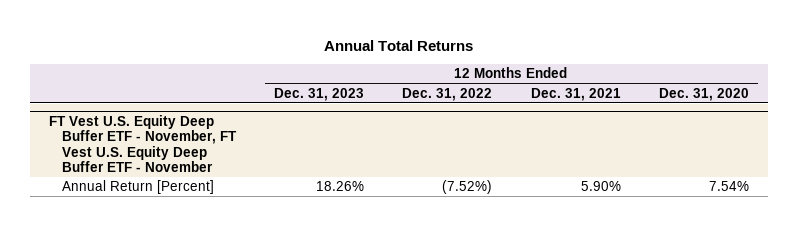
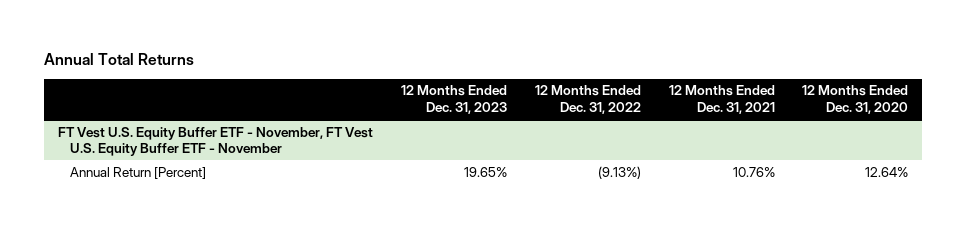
[49,114,238,173] FT Vest U.S. Equity Deep Buffer ETF - November, FT Vest U.S. Equity Deep Buffer ETF - November -> [58,126,374,157] FT Vest U.S. Equity Buffer ETF - November, FT Vest U.S. Equity Buffer ETF - November
[316,181,365,192] 18.26% -> [464,166,508,177] 19.65%
[442,180,493,195] (7.52%) -> [597,165,641,179] (9.13%)
[580,181,621,192] 5.90% -> [732,166,775,177] 10.76%
[708,181,749,192] 7.54% -> [865,166,909,177] 12.64%

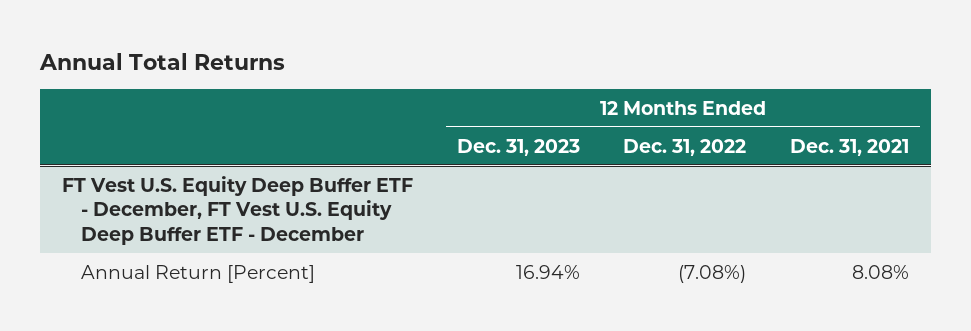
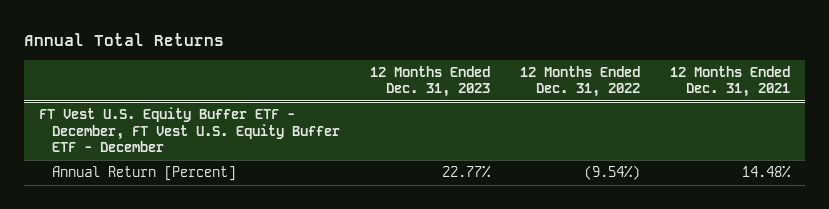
[61,175,413,245] FT Vest U.S. Equity Deep Buffer ETF - December, FT Vest U.S. Equity Deep Buffer ETF - December -> [39,107,340,153] FT Vest U.S. Equity Buffer ETF - December, FT Vest U.S. Equity Buffer ETF - December
[515,264,580,279] 16.94% -> [441,165,491,179] 22.77%
[678,264,747,283] (7.08%) -> [583,165,640,181] (9.54%)
[851,264,909,279] 8.08% -> [741,165,791,179] 14.48%

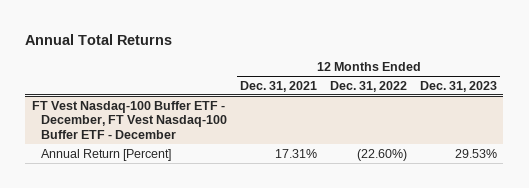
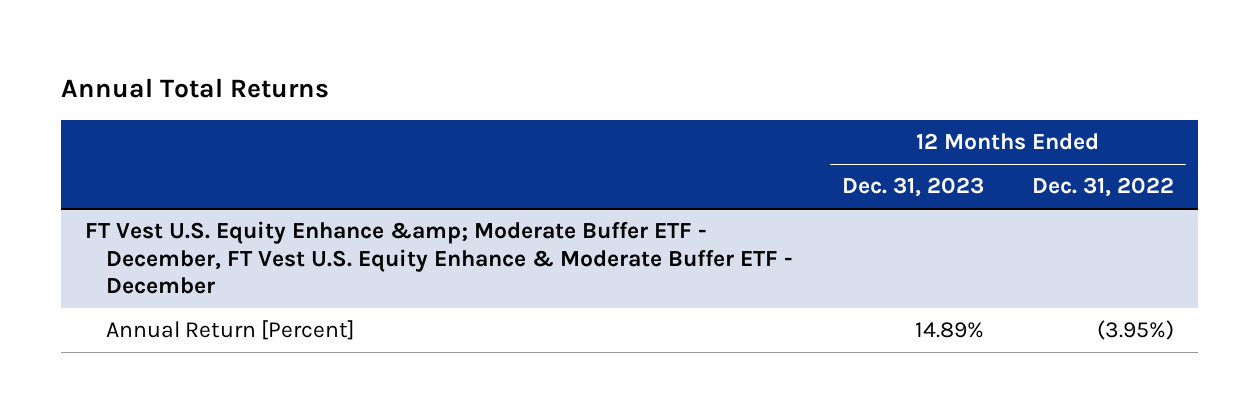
[240,80,318,92] Dec. 31, 2021 -> none
[31,100,228,140] FT Vest Nasdaq-100 Buffer ETF - December, FT Vest Nasdaq-100 Buffer ETF - December -> none
none -> [85,221,794,295] FT Vest U.S. Equity Enhance &amp; Moderate Buffer ETF - December, FT Vest U.S. Equity Enhance & Moderate Buffer ETF - December
[357,148,408,161] (22.60%) -> [1096,320,1174,341] (3.95%)
[454,148,497,158] 29.53% -> [914,322,984,339] 14.89%

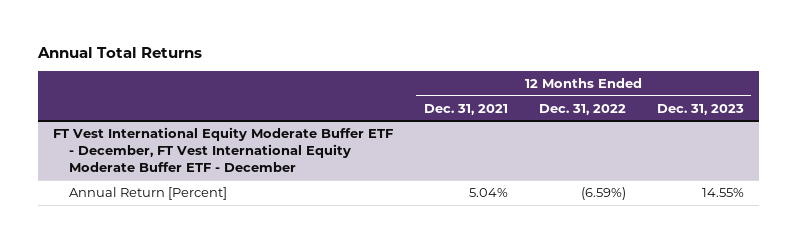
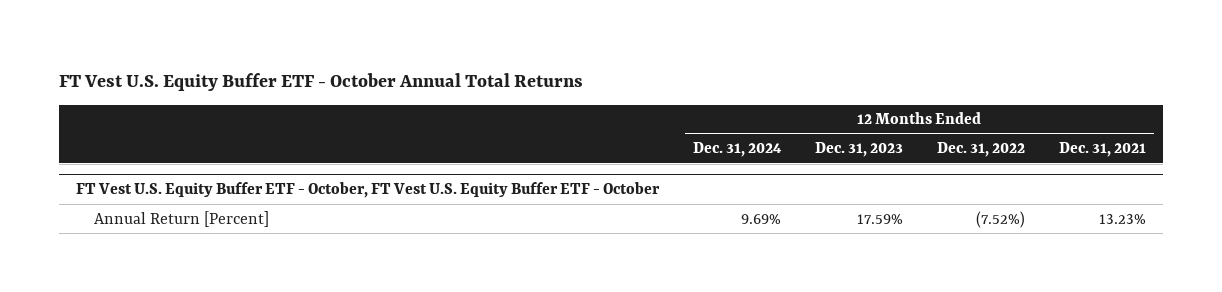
[36,47,202,59] Annual Total Returns -> [59,73,584,92] FT Vest U.S. Equity Buffer ETF - October Annual Total Returns
none -> [693,142,783,158] Dec. 31, 2024
[53,126,394,172] FT Vest International Equity Moderate Buffer ETF - December, FT Vest International Equity Moderate Buffer ETF - December -> none
none -> [76,182,661,199] FT Vest U.S. Equity Buffer ETF - October, FT Vest U.S. Equity Buffer ETF - October
[468,187,508,197] 5.04% -> [1098,213,1146,224] 13.23%
[580,186,626,200] (6.59%) -> [975,210,1025,228] (7.52%)
[701,187,744,197] 14.55% -> [856,213,903,224] 17.59%

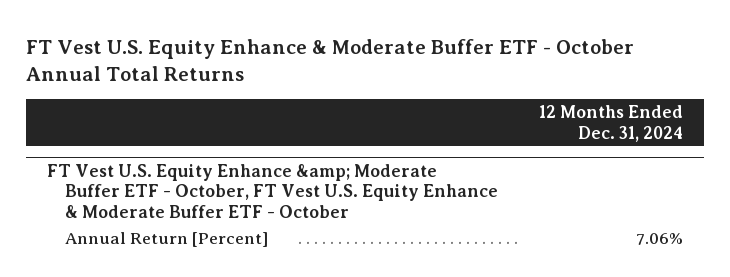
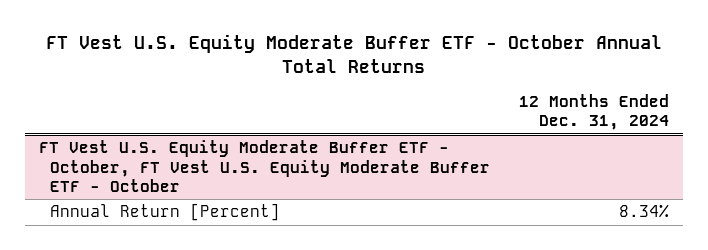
[26,38,635,82] FT Vest U.S. Equity Enhance & Moderate Buffer ETF - October Annual Total Returns -> [45,34,662,74] FT Vest U.S. Equity Moderate Buffer ETF - October Annual Total Returns
[47,163,498,219] FT Vest U.S. Equity Enhance &amp; Moderate Buffer ETF - October, FT Vest U.S. Equity Enhance & Moderate Buffer ETF - October -> [39,140,491,193] FT Vest U.S. Equity Moderate Buffer ETF - October, FT Vest U.S. Equity Moderate Buffer ETF - October
[636,233,684,246] 7.06% -> [618,204,669,219] 8.34%

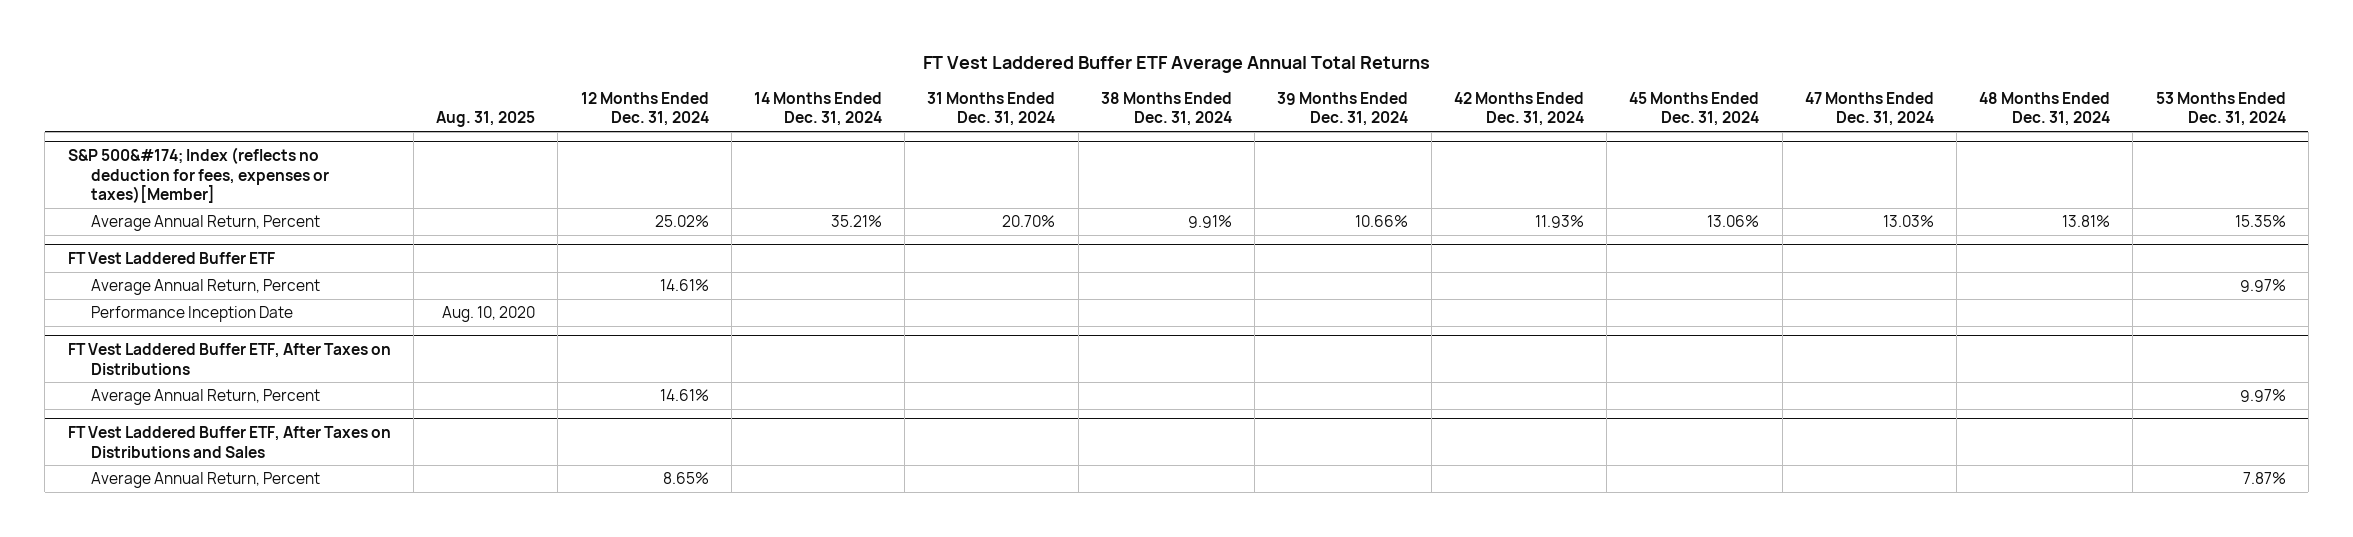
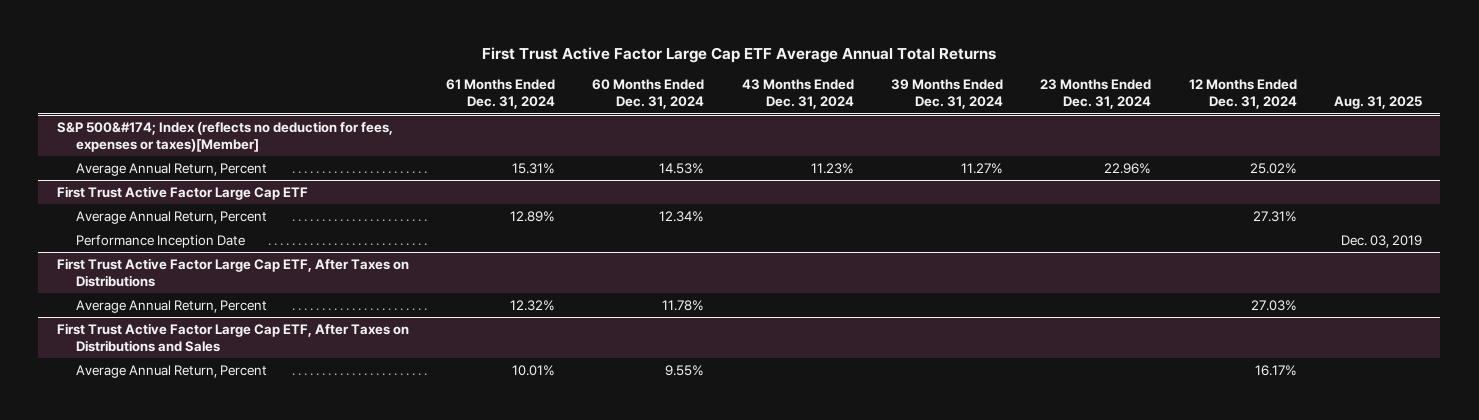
[922,56,1430,74] FT Vest Laddered Buffer ETF Average Annual Total Returns -> [482,47,997,64] First Trust Active Factor Large Cap ETF Average Annual Total Returns
[754,91,883,127] 14 Months Ended Dec. 31, 2024 -> none
[927,91,1056,127] 31 Months Ended Dec. 31, 2024 -> none
[1100,91,1232,127] 38 Months Ended Dec. 31, 2024 -> none
[1453,91,1584,127] 42 Months Ended Dec. 31, 2024 -> none
[1629,91,1760,127] 45 Months Ended Dec. 31, 2024 -> none
[1804,91,1934,127] 47 Months Ended Dec. 31, 2024 -> none
[1979,91,2111,127] 48 Months Ended Dec. 31, 2024 -> none
[2155,91,2286,127] 53 Months Ended Dec. 31, 2024 -> none
none -> [446,79,556,110] 61 Months Ended Dec. 31, 2024
none -> [592,79,705,110] 60 Months Ended Dec. 31, 2024
none -> [741,79,854,110] 43 Months Ended Dec. 31, 2024
none -> [1040,79,1152,110] 23 Months Ended Dec. 31, 2024
[67,251,275,264] FT Vest Laddered Buffer ETF -> none
[67,342,391,375] FT Vest Laddered Buffer ETF, After Taxes on Distributions -> none
[67,425,391,458] FT Vest Laddered Buffer ETF, After Taxes on Distributions and Sales -> none
[1355,215,1409,228] 10.66% -> [960,162,1003,174] 11.27%
none -> [56,185,308,200] First Trust Active Factor Large Cap ETF
[659,279,709,292] 14.61% -> [1252,210,1297,222] 27.31%
[442,306,536,323] Aug. 10, 2020 -> [1340,234,1422,248] Dec. 03, 2019
none -> [56,257,409,287] First Trust Active Factor Large Cap ETF, After Taxes on Distributions
[659,389,709,402] 14.61% -> [1250,299,1297,311] 27.03%
none -> [56,322,409,352] First Trust Active Factor Large Cap ETF, After Taxes on Distributions and Sales
[662,472,709,485] 8.65% -> [1254,364,1297,376] 16.17%

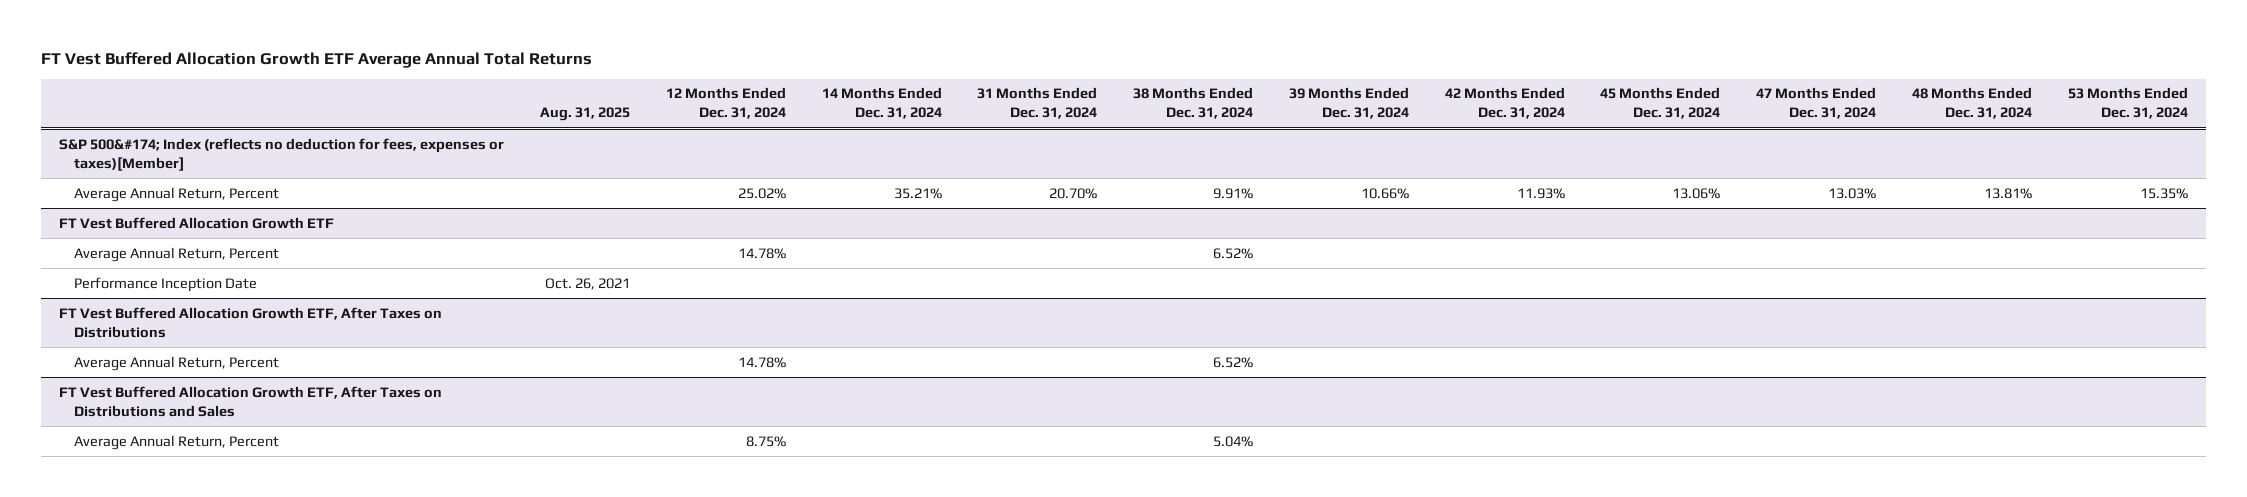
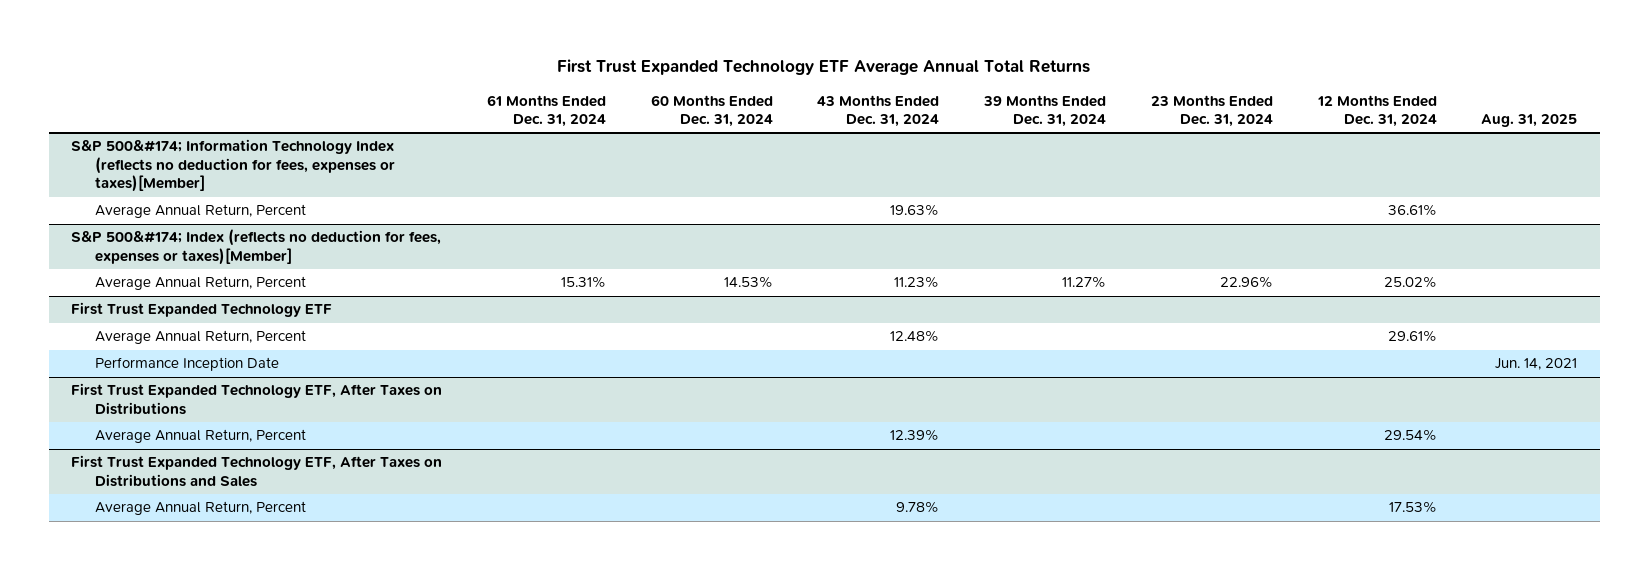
[41,52,593,69] FT Vest Buffered Allocation Growth ETF Average Annual Total Returns -> [557,59,1091,76] First Trust Expanded Technology ETF Average Annual Total Returns
[821,87,942,120] 14 Months Ended Dec. 31, 2024 -> none
[977,87,1098,120] 31 Months Ended Dec. 31, 2024 -> none
[1133,87,1254,120] 38 Months Ended Dec. 31, 2024 -> none
[1444,87,1565,120] 42 Months Ended Dec. 31, 2024 -> none
[1600,87,1721,120] 45 Months Ended Dec. 31, 2024 -> none
[1756,87,1877,120] 47 Months Ended Dec. 31, 2024 -> none
[1911,87,2032,120] 48 Months Ended Dec. 31, 2024 -> none
[2067,87,2188,120] 53 Months Ended Dec. 31, 2024 -> none
none -> [487,94,607,127] 61 Months Ended Dec. 31, 2024
none -> [650,94,773,127] 60 Months Ended Dec. 31, 2024
none -> [817,94,940,127] 43 Months Ended Dec. 31, 2024
none -> [1150,94,1273,127] 23 Months Ended Dec. 31, 2024
none -> [71,139,395,193] S&P 500&#174; Information Technology Index (reflects no deduction for fees, expenses or taxes)[Member]
none -> [94,204,306,219] Average Annual Return, Percent
[59,216,335,229] FT Vest Buffered Allocation Growth ETF -> none
[59,306,443,338] FT Vest Buffered Allocation Growth ETF, After Taxes on Distributions -> none
[59,385,443,417] FT Vest Buffered Allocation Growth ETF, After Taxes on Distributions and Sales -> none
[1360,187,1409,199] 10.66% -> [1062,276,1107,289] 11.27%
none -> [71,302,333,318] First Trust Expanded Technology ETF
[737,247,786,259] 14.78% -> [1387,330,1437,343] 29.61%
[545,277,631,290] Oct. 26, 2021 -> [1495,358,1578,371] Jun. 14, 2021
none -> [71,383,443,415] First Trust Expanded Technology ETF, After Taxes on Distributions
[737,356,786,368] 14.78% -> [1383,429,1437,442] 29.54%
none -> [71,455,443,487] First Trust Expanded Technology ETF, After Taxes on Distributions and Sales
[745,435,786,447] 8.75% -> [1388,501,1437,514] 17.53%

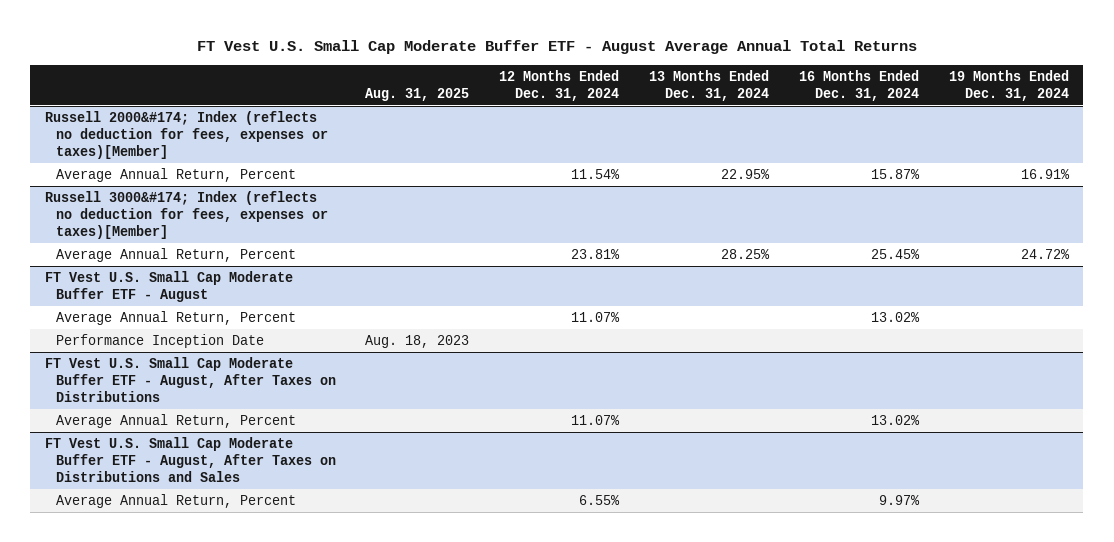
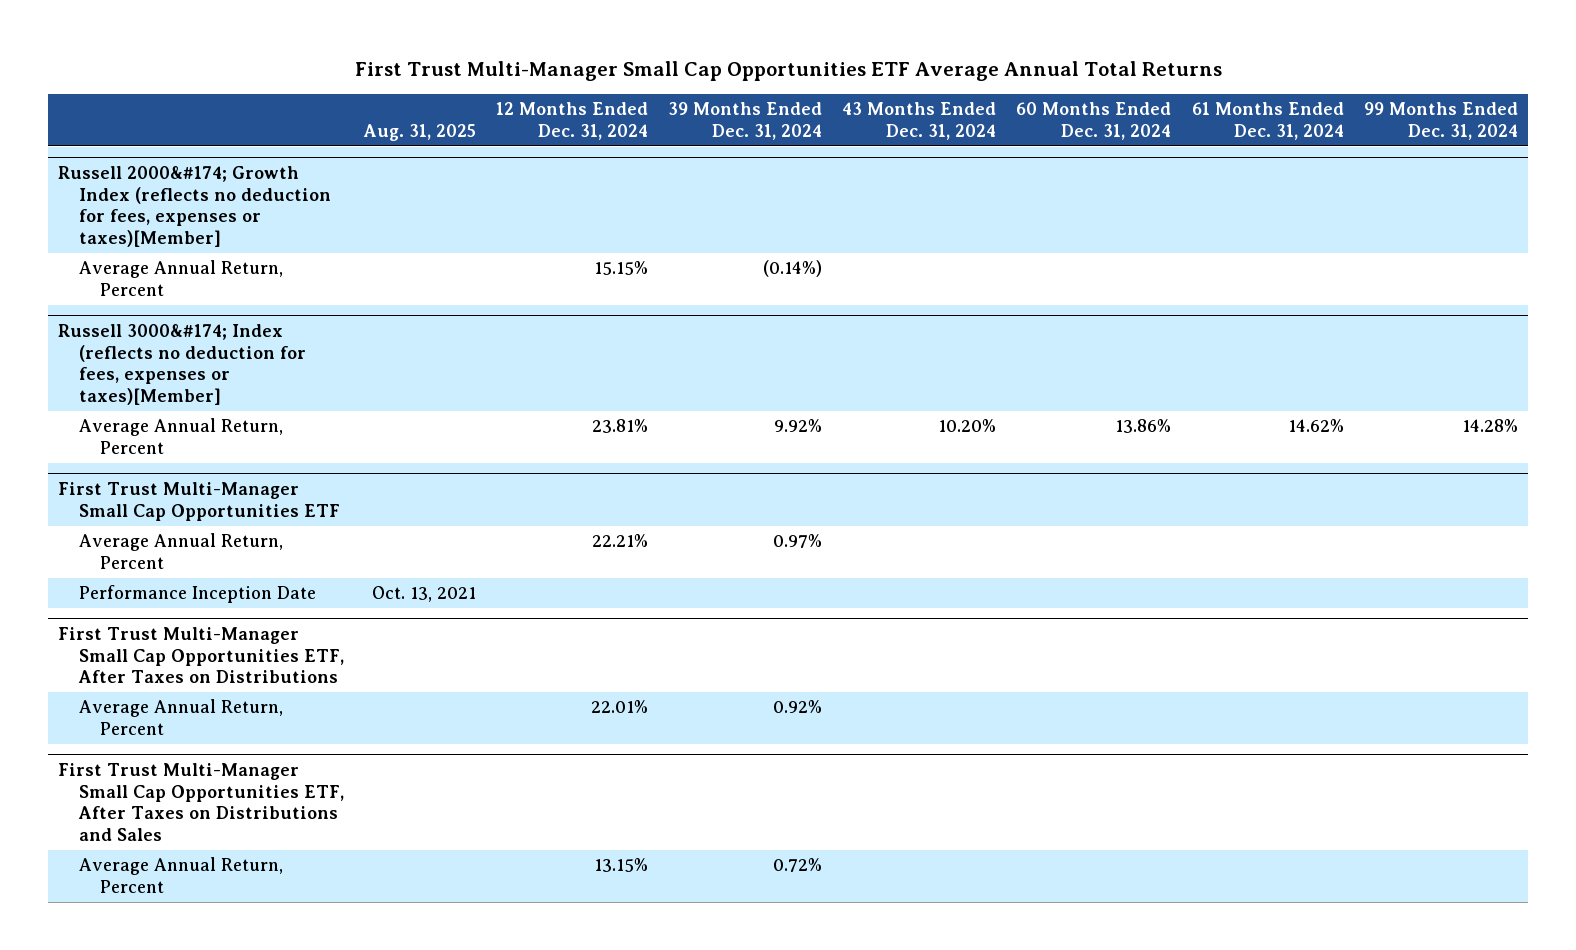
[196,40,917,55] FT Vest U.S. Small Cap Moderate Buffer ETF - August Average Annual Total Returns -> [354,60,1222,81] First Trust Multi-Manager Small Cap Opportunities ETF Average Annual Total Returns
[649,70,770,101] 13 Months Ended Dec. 31, 2024 -> none
[798,70,919,101] 16 Months Ended Dec. 31, 2024 -> none
[948,70,1069,101] 19 Months Ended Dec. 31, 2024 -> none
none -> [668,102,823,140] 39 Months Ended Dec. 31, 2024
none -> [842,102,997,140] 43 Months Ended Dec. 31, 2024
none -> [1016,102,1172,140] 60 Months Ended Dec. 31, 2024
none -> [1191,102,1344,140] 61 Months Ended Dec. 31, 2024
none -> [1363,102,1518,140] 99 Months Ended Dec. 31, 2024
[45,111,328,159] Russell 2000&#174; Index (reflects no deduction for fees, expenses or taxes)[Member] -> [57,166,331,248] Russell 2000&#174; Growth Index (reflects no deduction for fees, expenses or taxes)[Member]
[571,169,621,180] 11.54% -> [594,261,649,276] 15.15%
[45,271,294,302] FT Vest U.S. Small Cap Moderate Buffer ETF - August -> none
[45,357,336,402] FT Vest U.S. Small Cap Moderate Buffer ETF - August, After Taxes on Distributions -> none
[45,437,336,482] FT Vest U.S. Small Cap Moderate Buffer ETF - August, After Taxes on Distributions and Sales -> none
none -> [57,482,340,521] First Trust Multi-Manager Small Cap Opportunities ETF
[571,312,621,323] 11.07% -> [592,534,649,548] 22.21%
[365,335,470,349] Aug. 18, 2023 -> [371,586,476,603] Oct. 13, 2021
none -> [57,627,344,684] First Trust Multi-Manager Small Cap Opportunities ETF, After Taxes on Distributions
[571,415,621,426] 11.07% -> [591,700,649,714] 22.01%
none -> [57,763,344,842] First Trust Multi-Manager Small Cap Opportunities ETF, After Taxes on Distributions and Sales
[579,495,621,506] 6.55% -> [594,858,649,873] 13.15%

